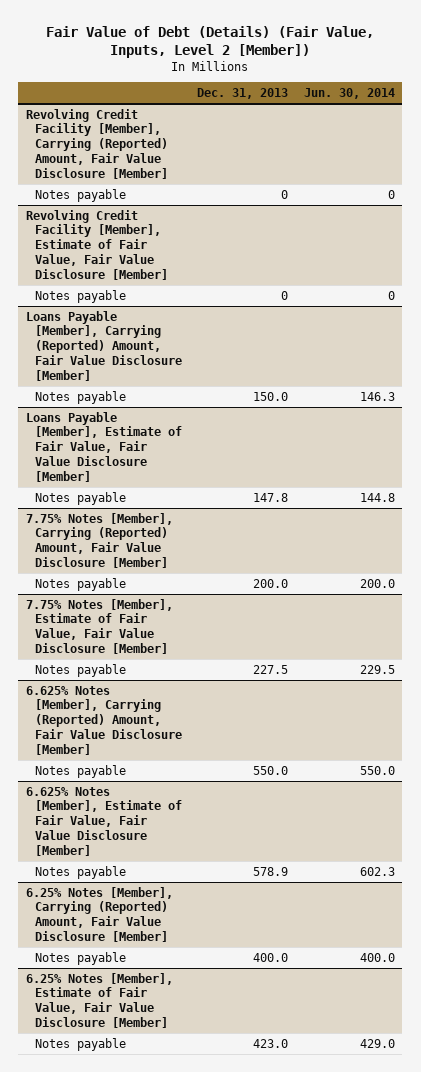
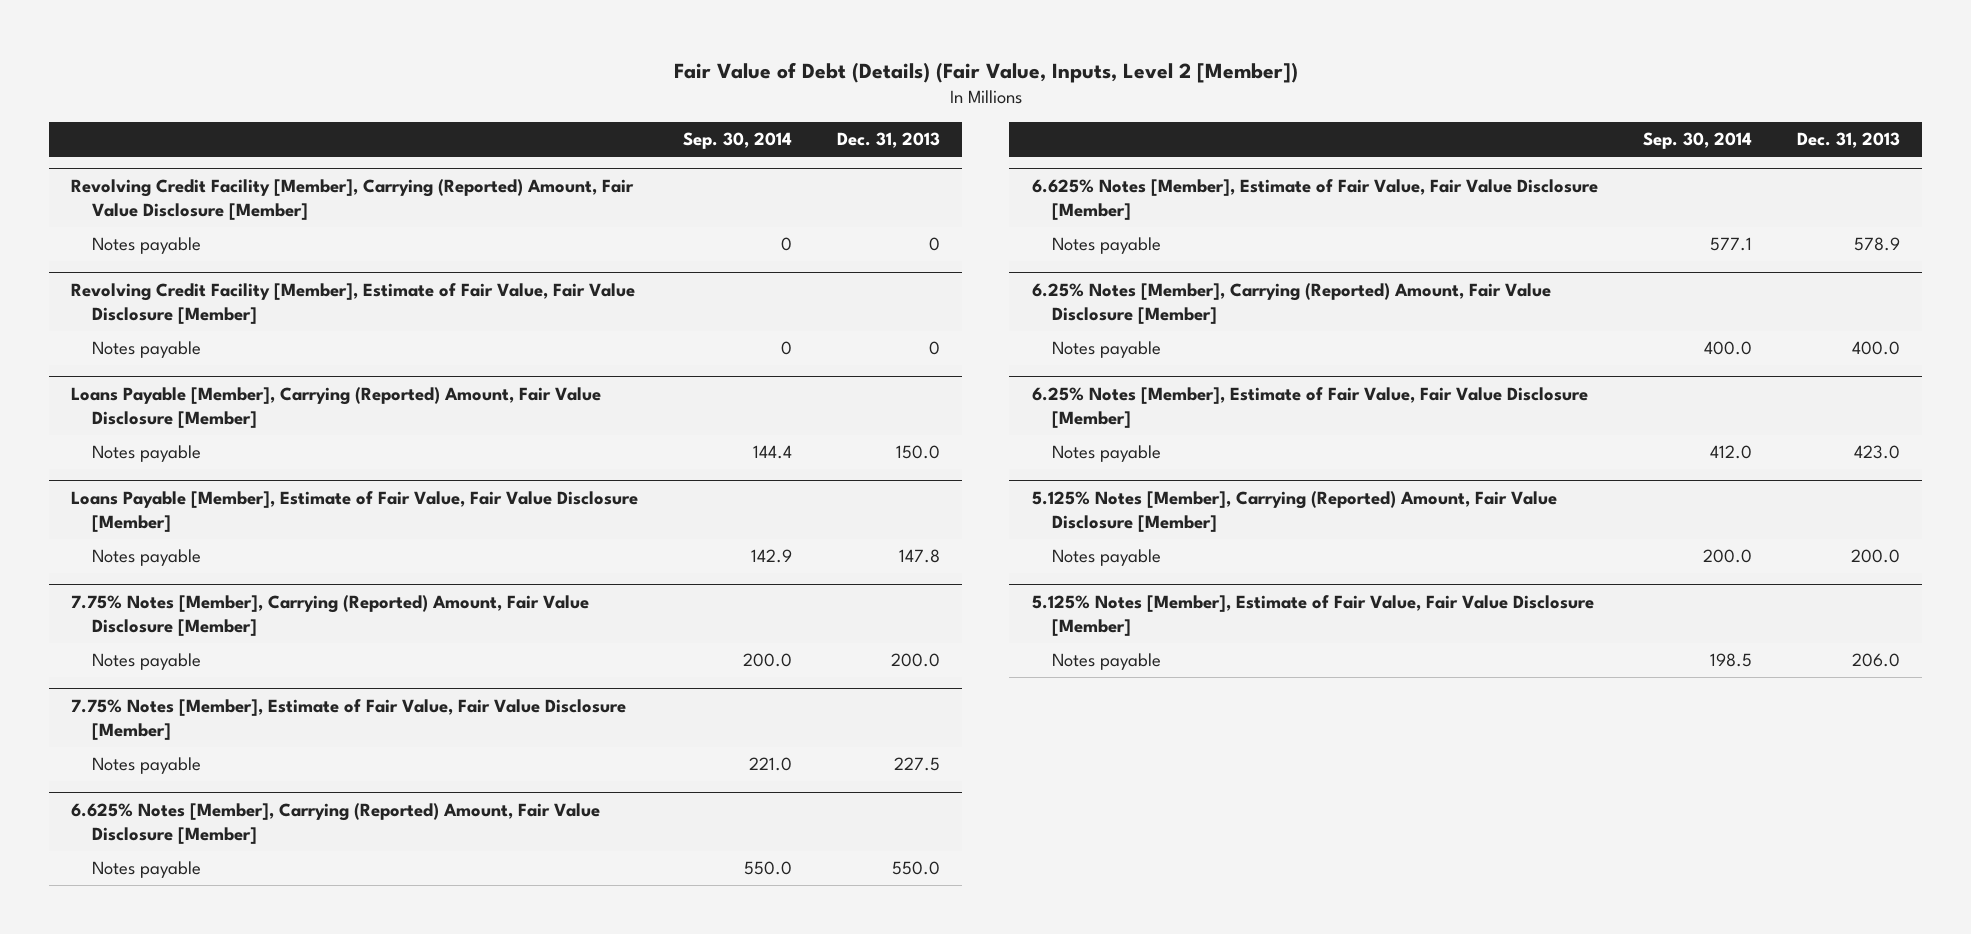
[303,88,395,100] Jun. 30, 2014 -> none
none -> [683,132,793,150] Sep. 30, 2014
none -> [1031,491,1557,533] 5.125% Notes [Member], Carrying (Reported) Amount, Fair Value Disclosure [Member]
none -> [1052,549,1162,567] Notes payable
none -> [1031,595,1594,637] 5.125% Notes [Member], Estimate of Fair Value, Fair Value Disclosure [Member]
none -> [1052,653,1162,671] Notes payable

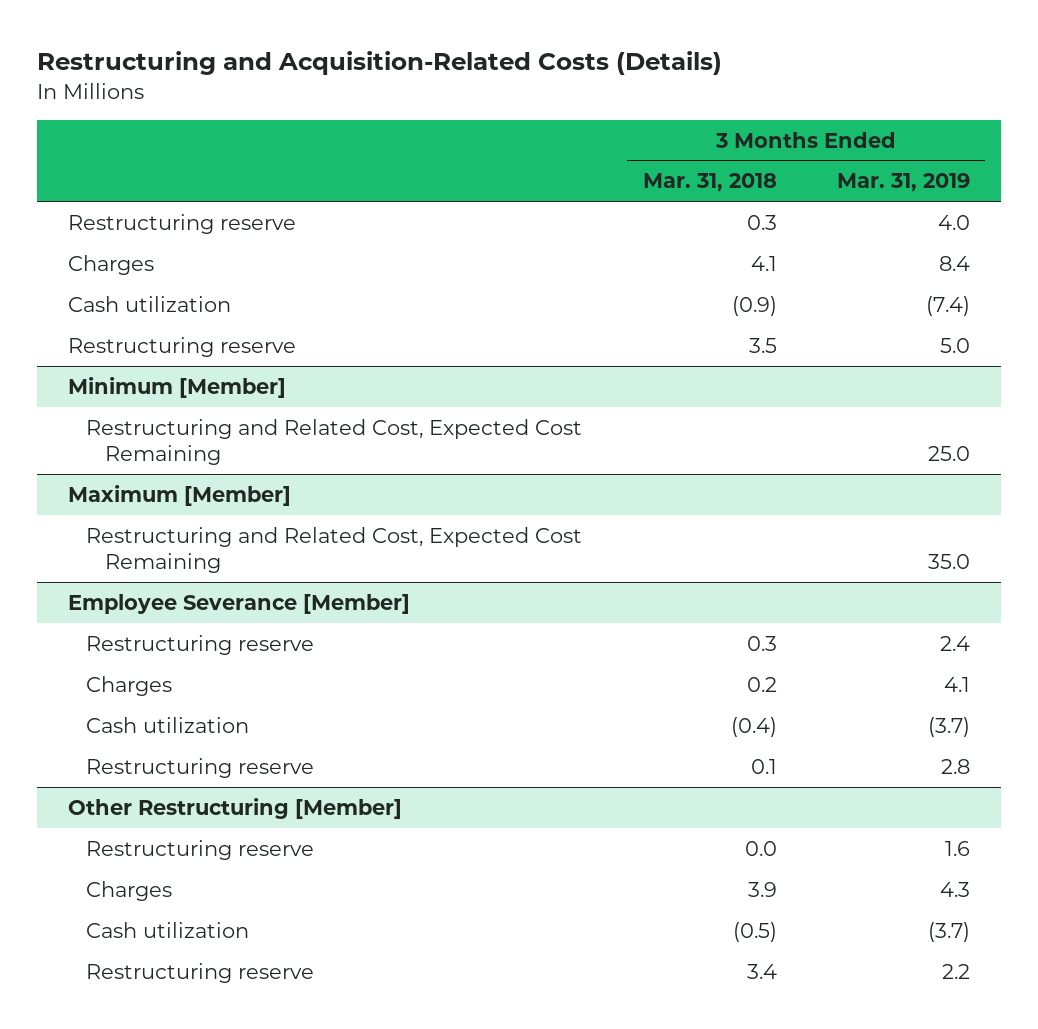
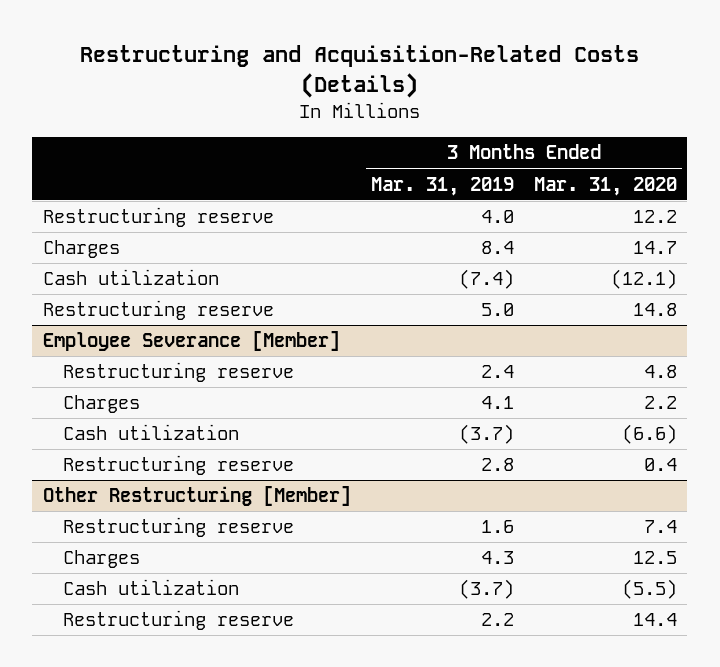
[642,173,777,193] Mar. 31, 2018 -> none
none -> [534,176,678,196] Mar. 31, 2020
[67,376,286,398] Minimum [Member] -> none
[86,418,583,465] Restructuring and Related Cost, Expected Cost Remaining -> none
[67,484,291,506] Maximum [Member] -> none
[86,526,583,573] Restructuring and Related Cost, Expected Cost Remaining -> none

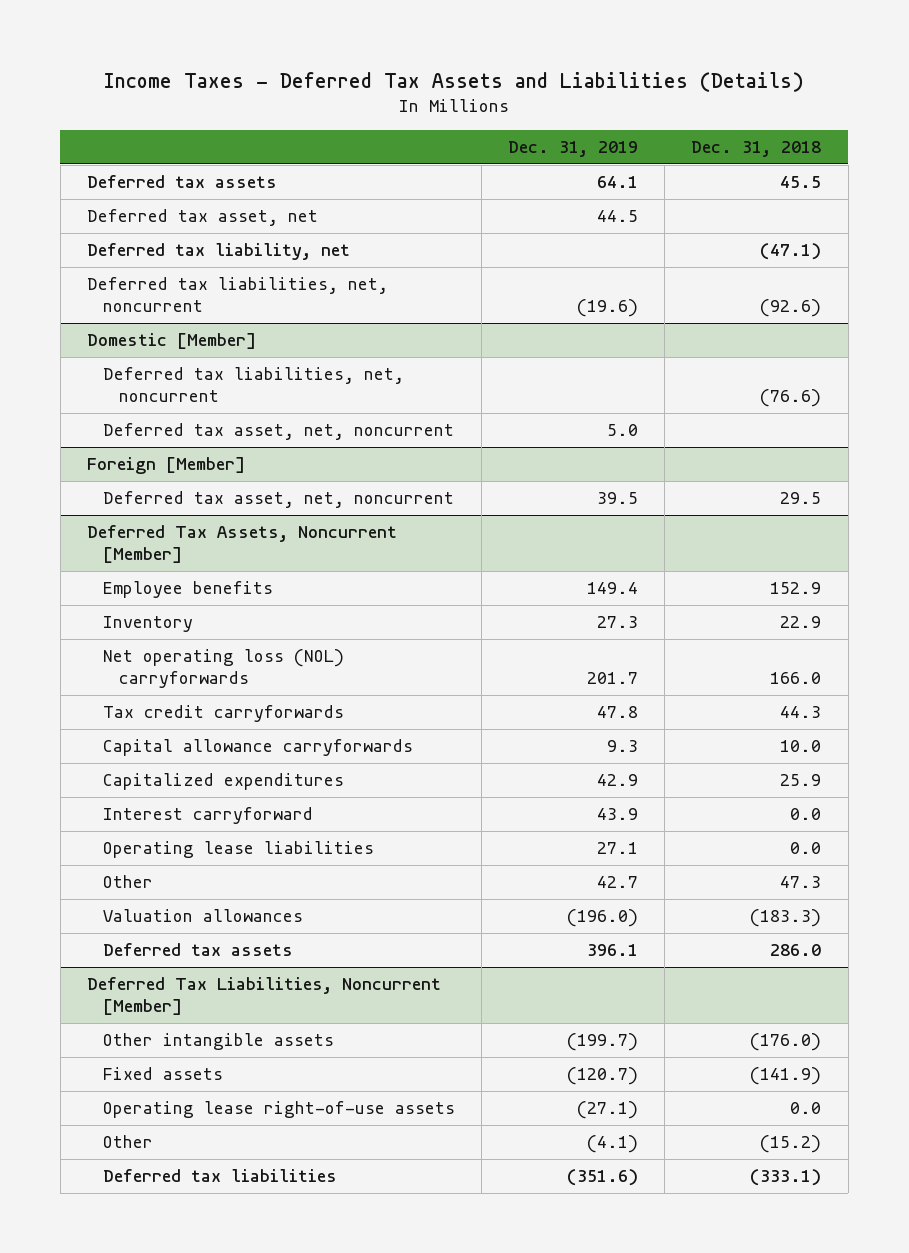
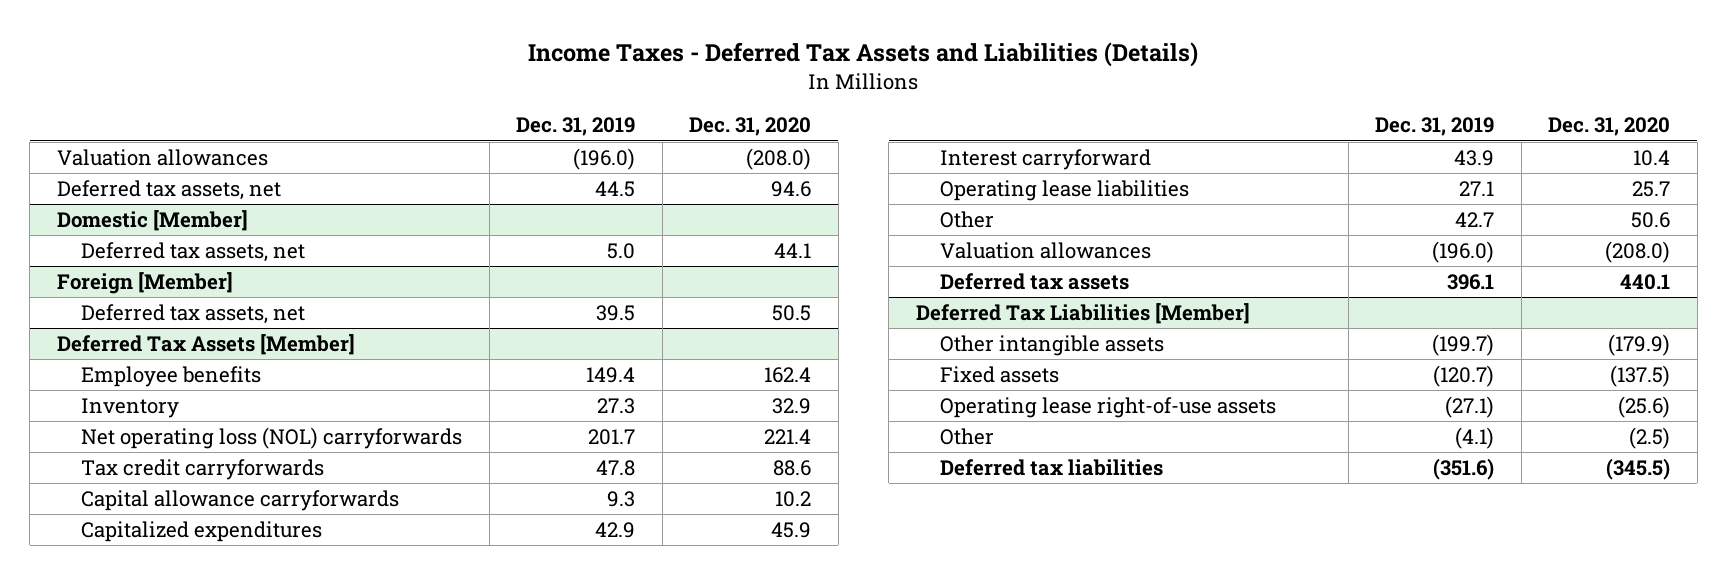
[691,141,822,158] Dec. 31, 2018 -> none
none -> [689,117,812,137] Dec. 31, 2020
[87,175,278,189] Deferred tax assets -> none
[87,243,351,261] Deferred tax liability, net -> none
[87,277,389,313] Deferred tax liabilities, net, noncurrent -> none
none -> [56,149,268,167] Valuation allowances
[87,209,319,227] Deferred tax asset, net -> [56,180,281,201] Deferred tax assets, net
[102,367,404,403] Deferred tax liabilities, net, noncurrent -> none
[102,423,454,441] Deferred tax asset, net, noncurrent -> [81,242,306,263] Deferred tax assets, net
[102,491,454,509] Deferred tax asset, net, noncurrent -> [81,304,306,325] Deferred tax assets, net
[87,525,398,564] Deferred Tax Assets, Noncurrent [Member] -> [56,334,355,356] Deferred Tax Assets [Member]
[87,977,442,1016] Deferred Tax Liabilities, Noncurrent [Member] -> [915,303,1250,325] Deferred Tax Liabilities [Member]

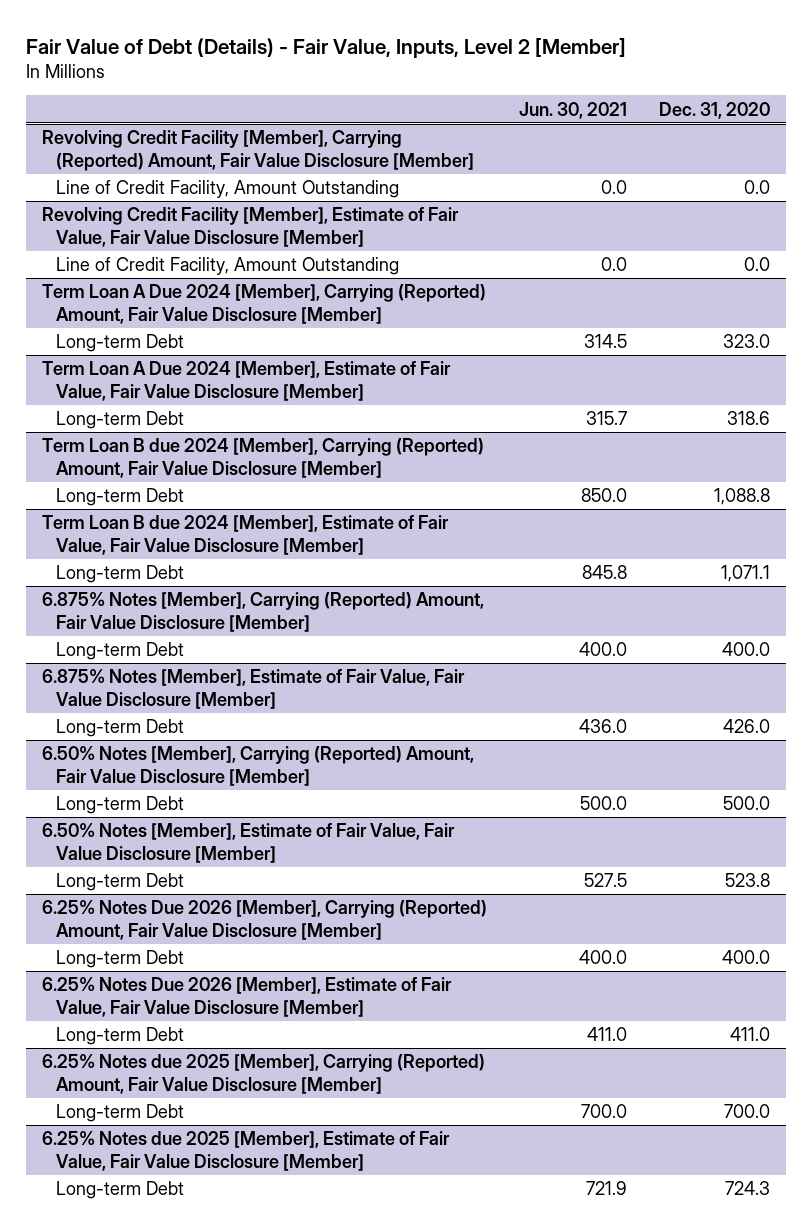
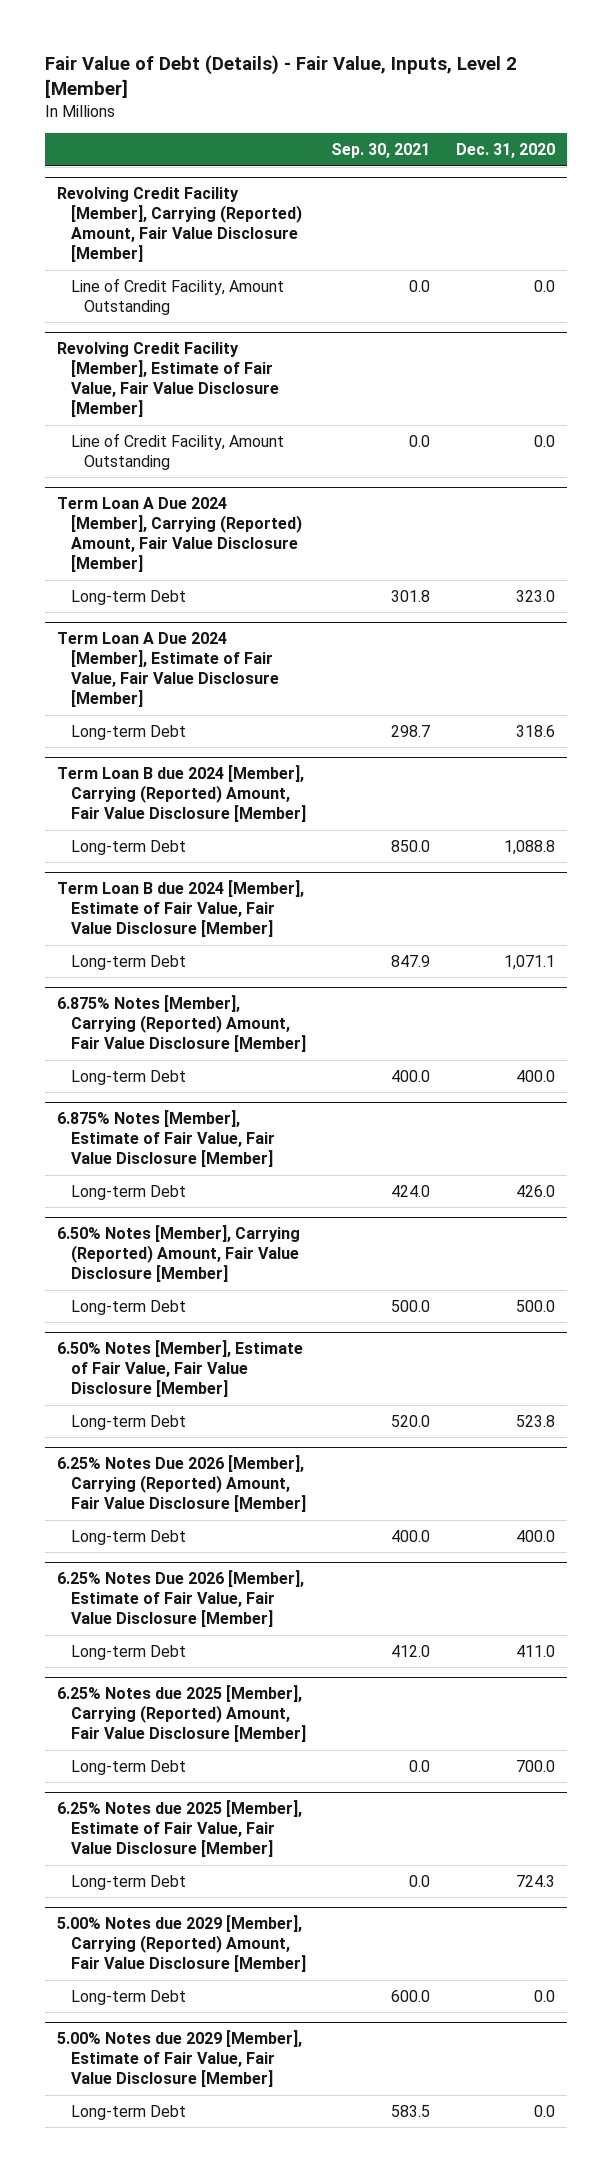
[518,101,627,119] Jun. 30, 2021 -> none
none -> [331,143,431,159] Sep. 30, 2021
none -> [57,1914,306,1973] 5.00% Notes due 2029 [Member], Carrying (Reported) Amount, Fair Value Disclosure [Member]
none -> [70,1989,186,2005] Long-term Debt
none -> [57,2029,303,2088] 5.00% Notes due 2029 [Member], Estimate of Fair Value, Fair Value Disclosure [Member]
none -> [70,2104,186,2120] Long-term Debt

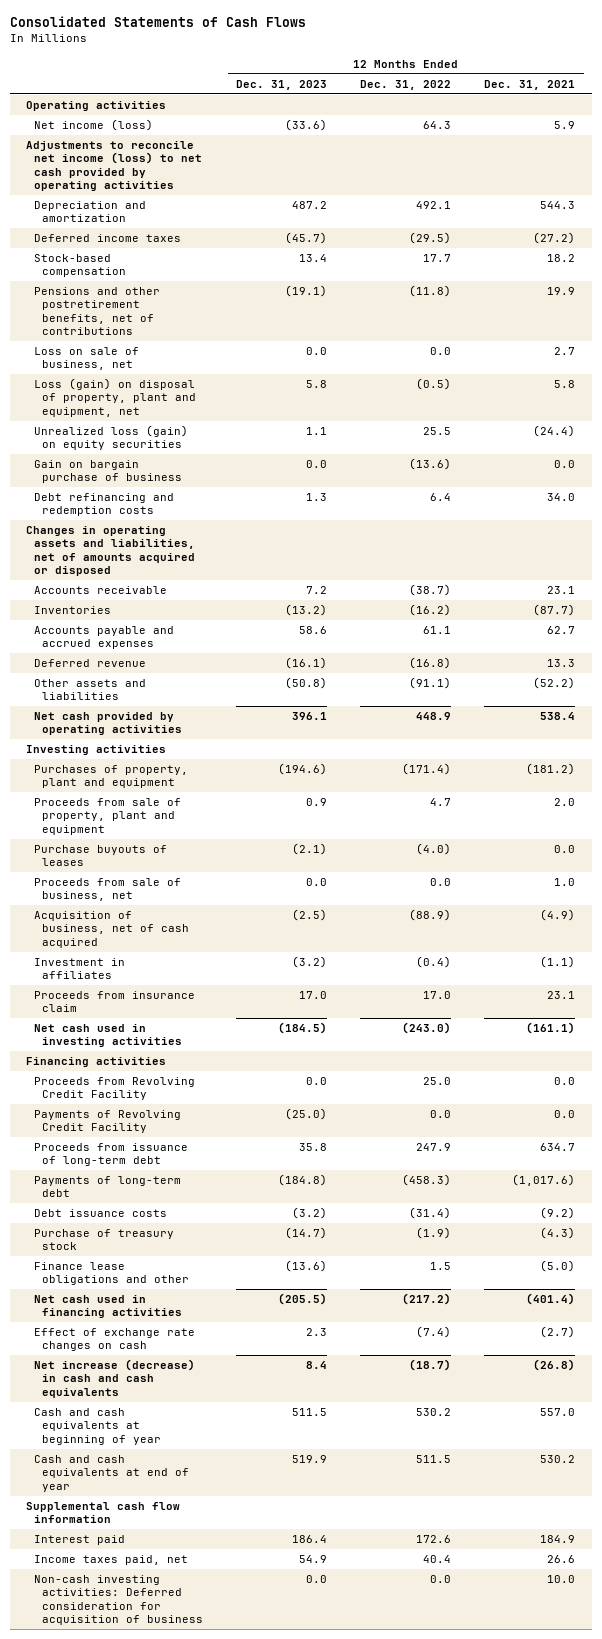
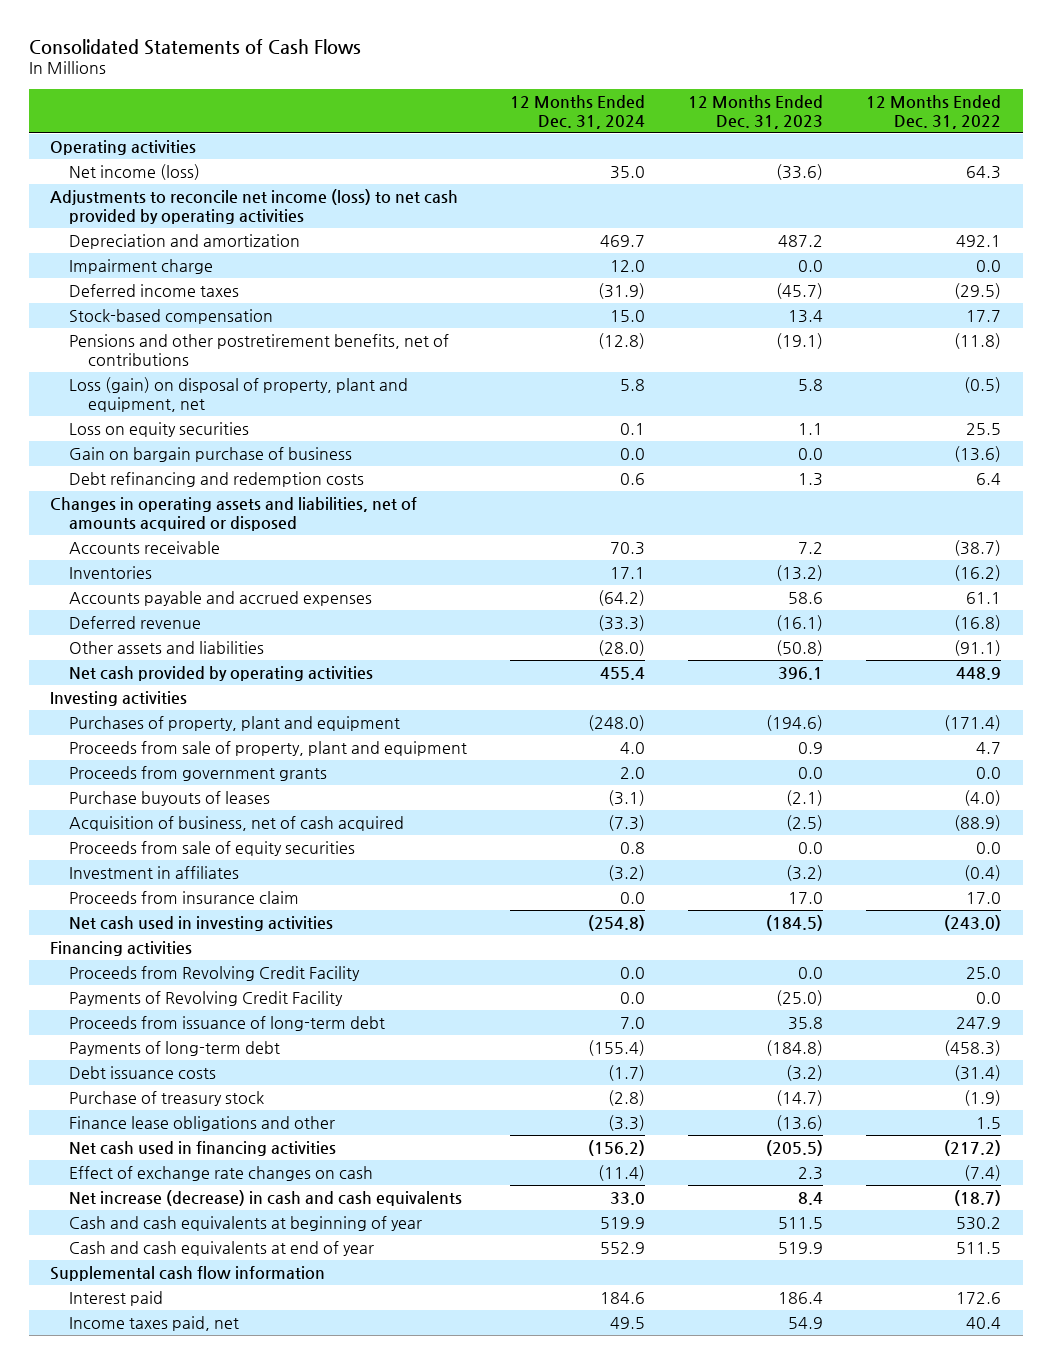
[484,79,576,90] Dec. 31, 2021 -> none
none -> [510,94,646,129] 12 Months Ended Dec. 31, 2024
none -> [69,258,214,274] Impairment charge
[34,347,140,371] Loss on sale of business, net -> none
[34,425,189,451] Unrealized loss (gain) on equity securities -> [69,421,250,437] Loss on equity securities
none -> [69,765,328,781] Proceeds from government grants
[34,878,182,902] Proceeds from sale of business, net -> none
none -> [69,840,356,856] Proceeds from sale of equity securities
[34,1575,204,1625] Non-cash investing activities: Deferred consideration for acquisition of business -> none

